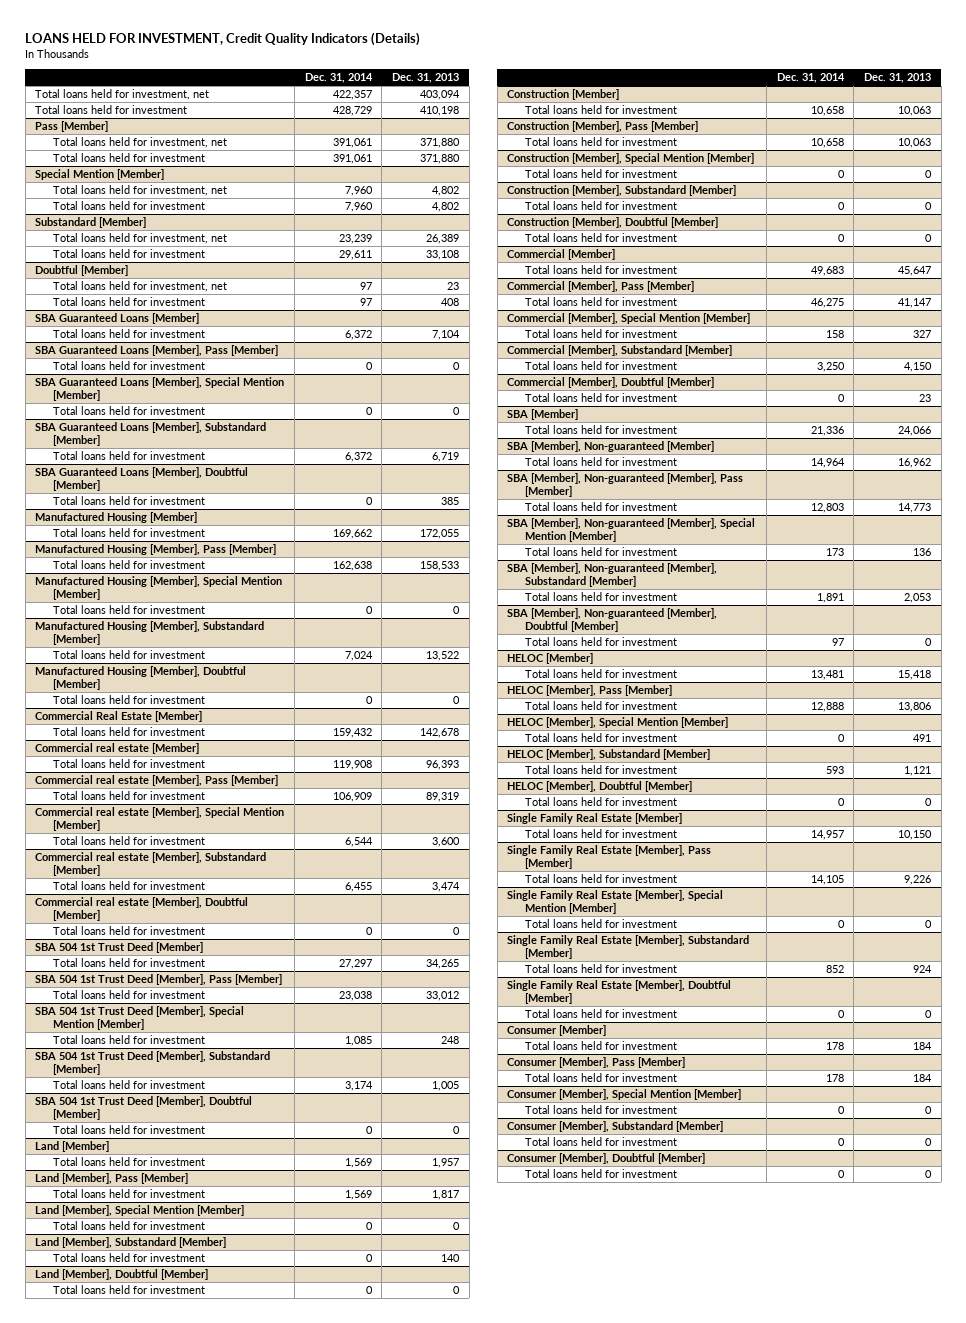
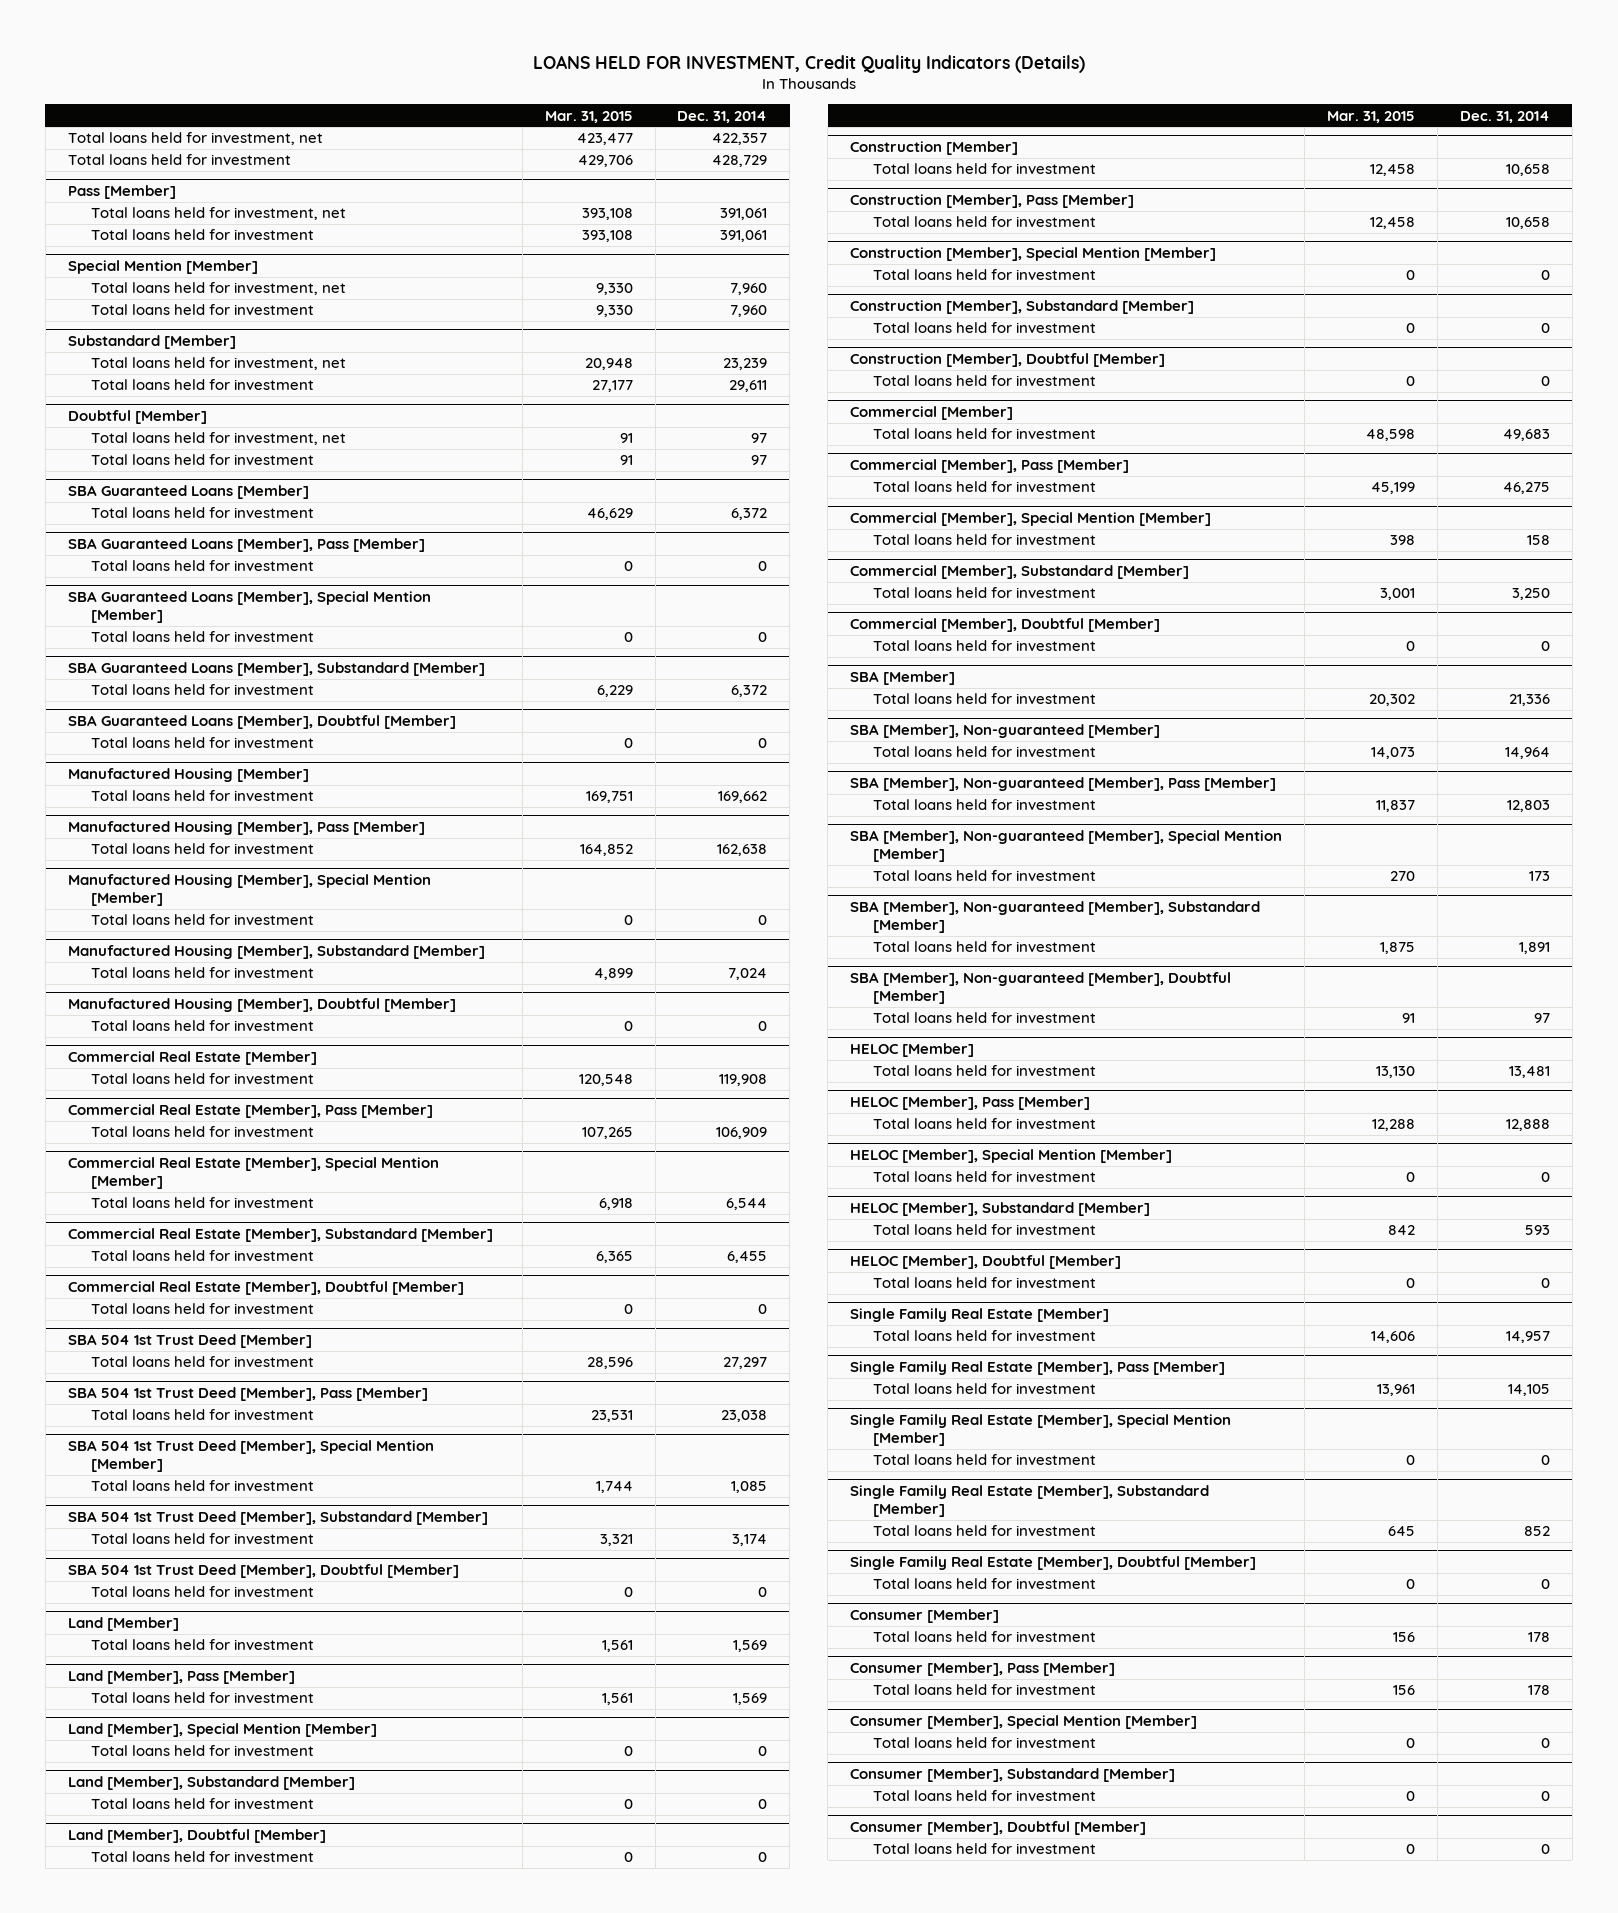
[391,73,459,84] Dec. 31, 2013 -> none
none -> [544,110,633,123] Mar. 31, 2015
[52,727,205,737] Total loans held for investment -> none
[35,743,200,755] Commercial real estate [Member] -> none
[35,775,279,787] Commercial real estate [Member], Pass [Member] -> [67,1104,433,1119] Commercial Real Estate [Member], Pass [Member]
[35,807,285,832] Commercial real estate [Member], Special Mention [Member] -> [67,1157,439,1190] Commercial Real Estate [Member], Special Mention [Member]
[35,852,267,877] Commercial real estate [Member], Substandard [Member] -> [67,1228,493,1243] Commercial Real Estate [Member], Substandard [Member]
[35,897,249,922] Commercial real estate [Member], Doubtful [Member] -> [67,1281,464,1296] Commercial Real Estate [Member], Doubtful [Member]

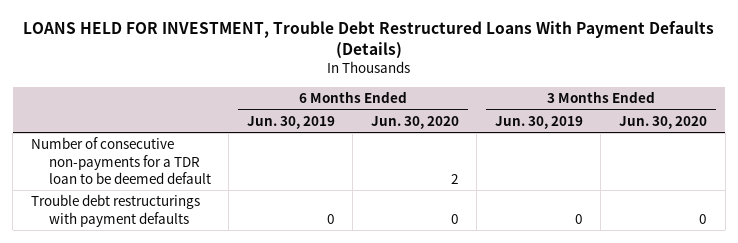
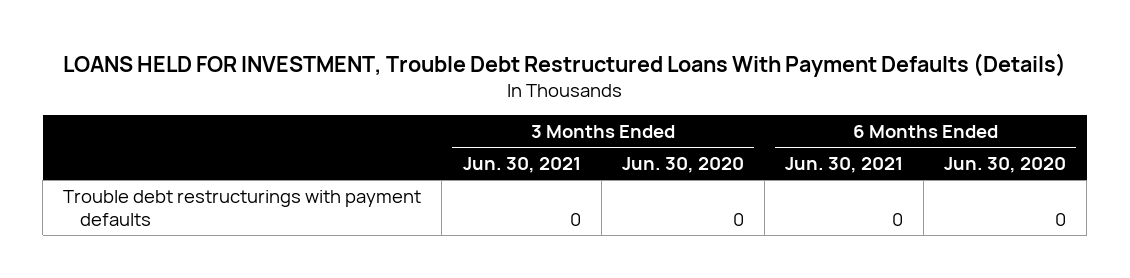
[246,115,335,129] Jun. 30, 2019 -> none
[494,115,583,129] Jun. 30, 2019 -> none
none -> [462,156,581,173] Jun. 30, 2021
none -> [784,156,903,173] Jun. 30, 2021
[30,137,211,184] Number of consecutive non-payments for a TDR loan to be deemed default -> none

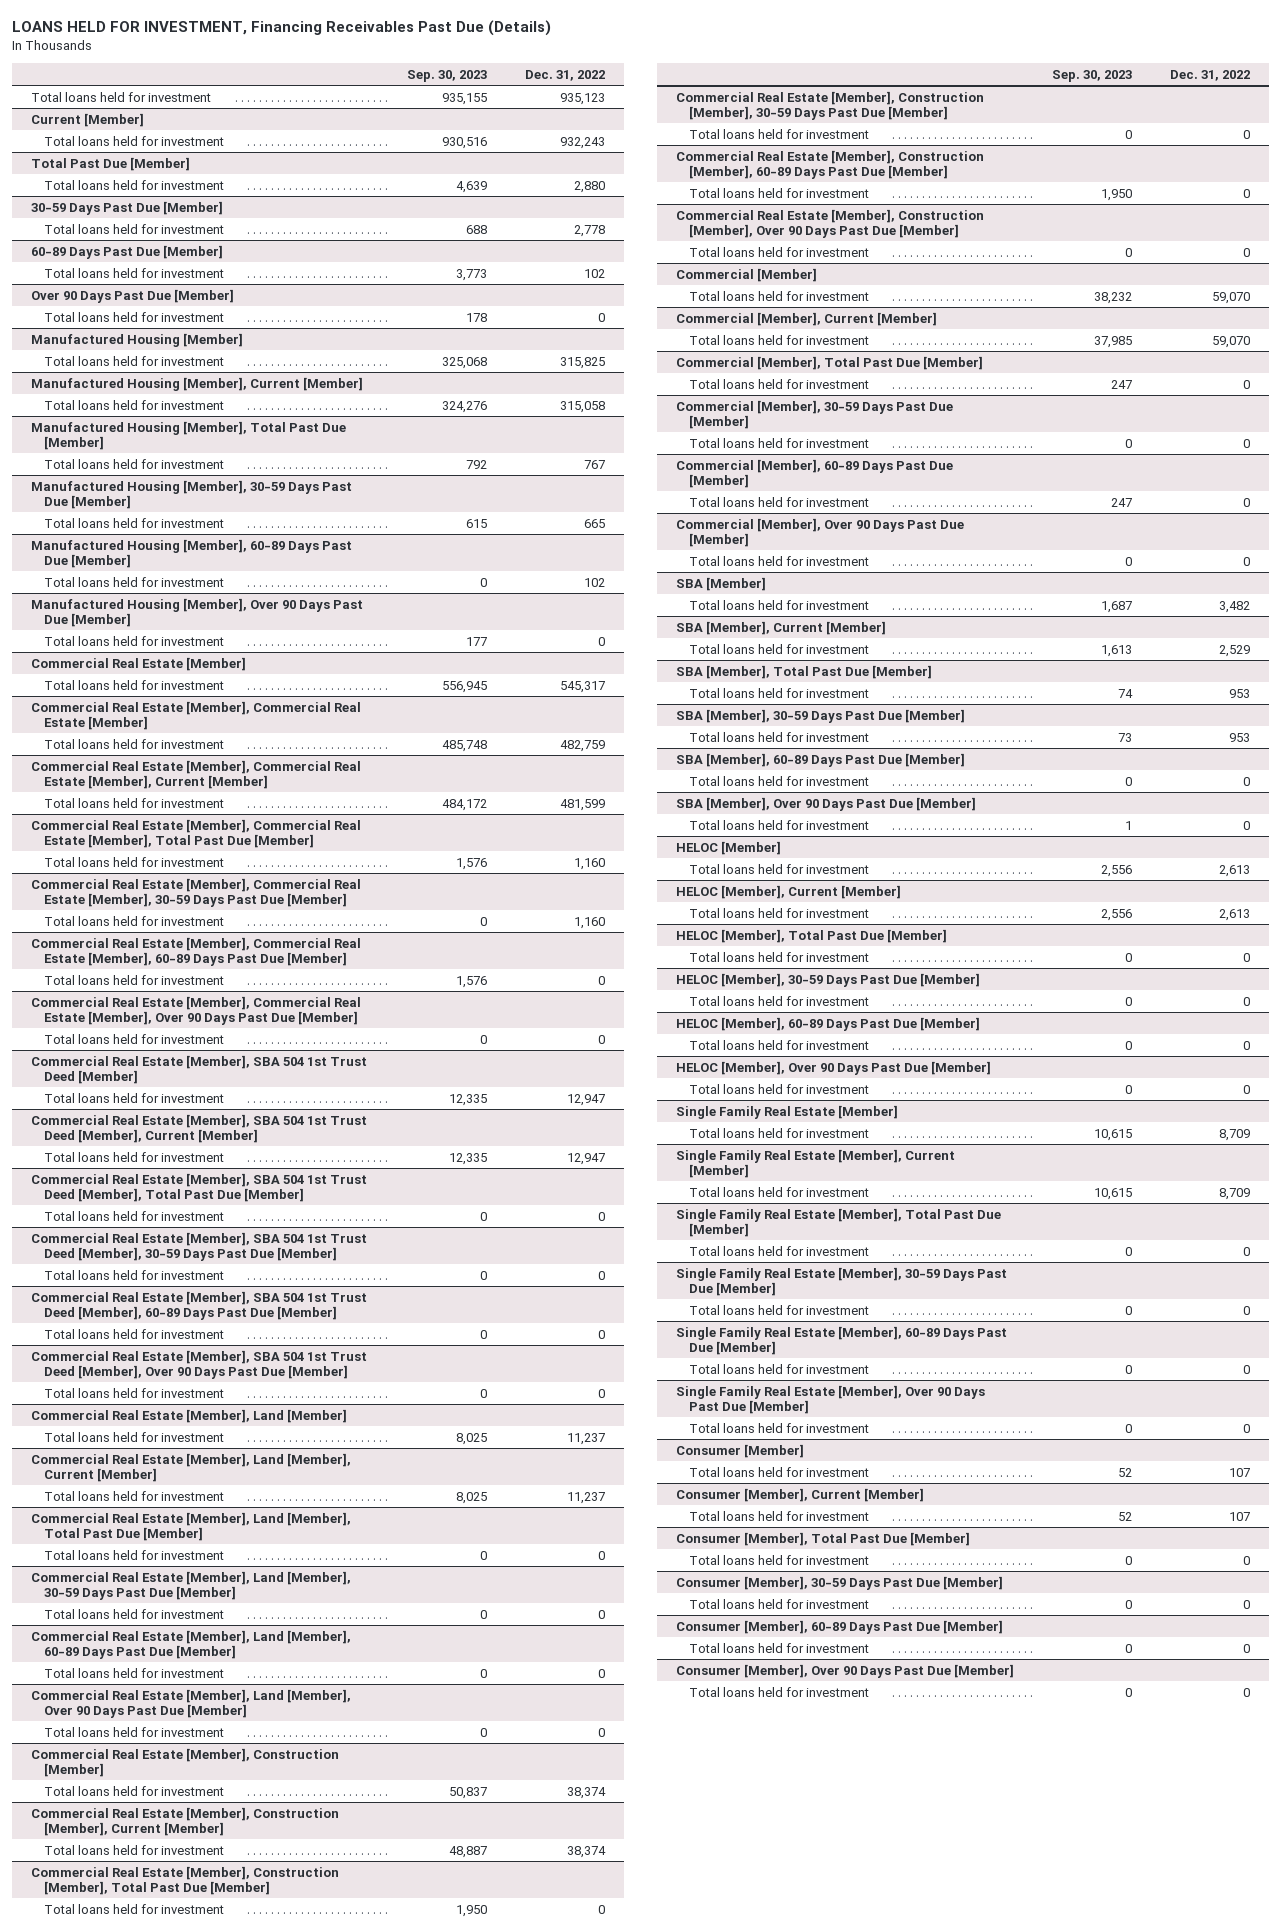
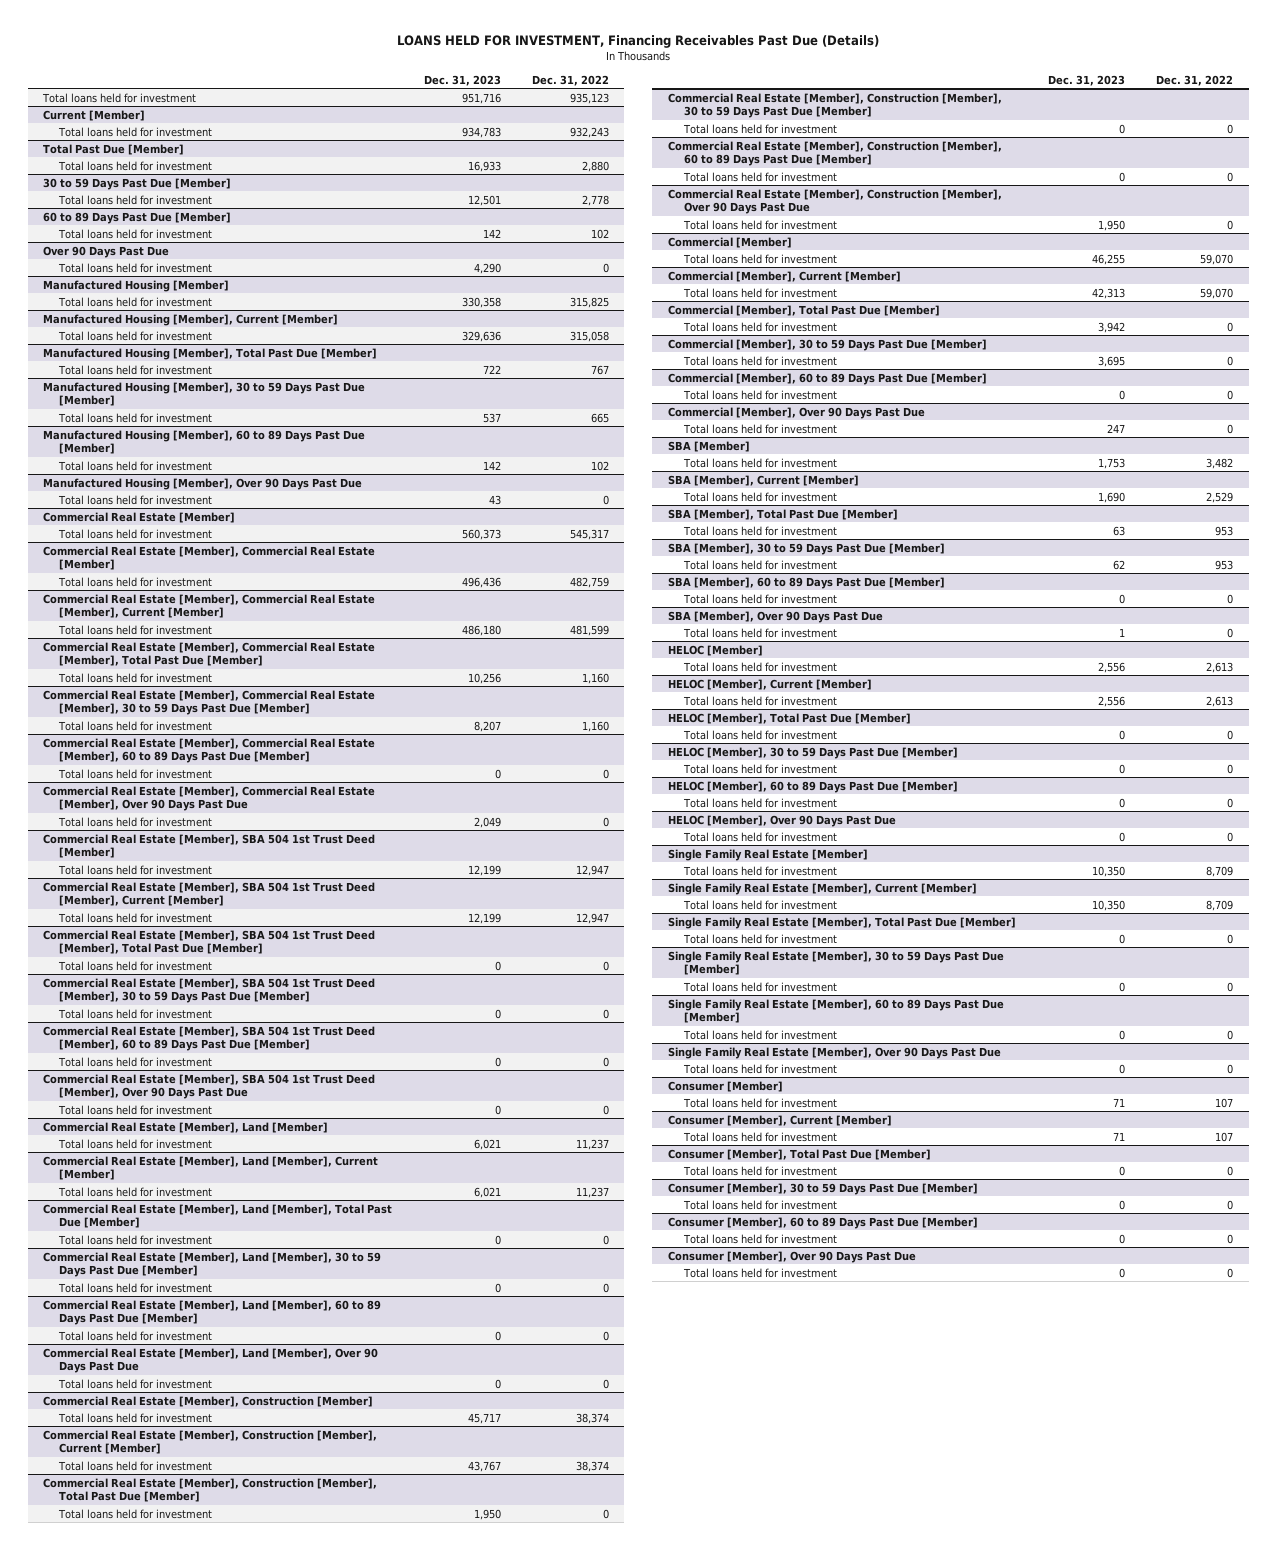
[407,69,488,82] Sep. 30, 2023 -> none
none -> [423,74,501,86] Dec. 31, 2023
[31,200,224,215] 30-59 Days Past Due [Member] -> [43,177,232,190] 30 to 59 Days Past Due [Member]
[31,244,224,259] 60-89 Days Past Due [Member] -> [43,211,232,224] 60 to 89 Days Past Due [Member]
[31,288,235,303] Over 90 Days Past Due [Member] -> [43,245,170,258] Over 90 Days Past Due
[31,479,353,510] Manufactured Housing [Member], 30-59 Days Past Due [Member] -> [43,381,366,407] Manufactured Housing [Member], 30 to 59 Days Past Due [Member]
[31,538,353,569] Manufactured Housing [Member], 60-89 Days Past Due [Member] -> [43,429,366,455] Manufactured Housing [Member], 60 to 89 Days Past Due [Member]
[31,597,364,628] Manufactured Housing [Member], Over 90 Days Past Due [Member] -> [43,477,363,490] Manufactured Housing [Member], Over 90 Days Past Due
[31,877,362,908] Commercial Real Estate [Member], Commercial Real Estate [Member], 30-59 Days Past Due [Member] -> [43,689,376,716] Commercial Real Estate [Member], Commercial Real Estate [Member], 30 to 59 Days Past Due [Member]
[31,936,362,967] Commercial Real Estate [Member], Commercial Real Estate [Member], 60-89 Days Past Due [Member] -> [43,737,376,764] Commercial Real Estate [Member], Commercial Real Estate [Member], 60 to 89 Days Past Due [Member]
[31,995,362,1026] Commercial Real Estate [Member], Commercial Real Estate [Member], Over 90 Days Past Due [Member] -> [43,785,376,812] Commercial Real Estate [Member], Commercial Real Estate [Member], Over 90 Days Past Due
[31,1231,368,1262] Commercial Real Estate [Member], SBA 504 1st Trust Deed [Member], 30-59 Days Past Due [Member] -> [43,977,376,1004] Commercial Real Estate [Member], SBA 504 1st Trust Deed [Member], 30 to 59 Days Past Due [Member]
[31,1290,368,1321] Commercial Real Estate [Member], SBA 504 1st Trust Deed [Member], 60-89 Days Past Due [Member] -> [43,1025,376,1052] Commercial Real Estate [Member], SBA 504 1st Trust Deed [Member], 60 to 89 Days Past Due [Member]
[31,1349,368,1380] Commercial Real Estate [Member], SBA 504 1st Trust Deed [Member], Over 90 Days Past Due [Member] -> [43,1073,376,1100] Commercial Real Estate [Member], SBA 504 1st Trust Deed [Member], Over 90 Days Past Due
[31,1570,352,1601] Commercial Real Estate [Member], Land [Member], 30-59 Days Past Due [Member] -> [43,1251,382,1278] Commercial Real Estate [Member], Land [Member], 30 to 59 Days Past Due [Member]
[31,1629,352,1660] Commercial Real Estate [Member], Land [Member], 60-89 Days Past Due [Member] -> [43,1299,382,1326] Commercial Real Estate [Member], Land [Member], 60 to 89 Days Past Due [Member]
[31,1688,352,1719] Commercial Real Estate [Member], Land [Member], Over 90 Days Past Due [Member] -> [43,1347,379,1374] Commercial Real Estate [Member], Land [Member], Over 90 Days Past Due
[676,90,985,121] Commercial Real Estate [Member], Construction [Member], 30-59 Days Past Due [Member] -> [667,92,1002,119] Commercial Real Estate [Member], Construction [Member], 30 to 59 Days Past Due [Member]
[676,149,985,180] Commercial Real Estate [Member], Construction [Member], 60-89 Days Past Due [Member] -> [667,140,1002,167] Commercial Real Estate [Member], Construction [Member], 60 to 89 Days Past Due [Member]
[676,208,985,239] Commercial Real Estate [Member], Construction [Member], Over 90 Days Past Due [Member] -> [667,188,1002,215] Commercial Real Estate [Member], Construction [Member], Over 90 Days Past Due
[676,399,954,430] Commercial [Member], 30-59 Days Past Due [Member] -> [667,338,987,351] Commercial [Member], 30 to 59 Days Past Due [Member]
[676,458,954,489] Commercial [Member], 60-89 Days Past Due [Member] -> [667,372,987,385] Commercial [Member], 60 to 89 Days Past Due [Member]
[676,517,965,548] Commercial [Member], Over 90 Days Past Due [Member] -> [667,406,925,419] Commercial [Member], Over 90 Days Past Due
[676,708,966,723] SBA [Member], 30-59 Days Past Due [Member] -> [667,542,945,555] SBA [Member], 30 to 59 Days Past Due [Member]
[676,752,966,767] SBA [Member], 60-89 Days Past Due [Member] -> [667,576,945,589] SBA [Member], 60 to 89 Days Past Due [Member]
[676,796,977,811] SBA [Member], Over 90 Days Past Due [Member] -> [667,610,883,623] SBA [Member], Over 90 Days Past Due
[676,972,981,987] HELOC [Member], 30-59 Days Past Due [Member] -> [667,746,958,759] HELOC [Member], 30 to 59 Days Past Due [Member]
[676,1016,981,1031] HELOC [Member], 60-89 Days Past Due [Member] -> [667,780,958,793] HELOC [Member], 60 to 89 Days Past Due [Member]
[676,1060,992,1075] HELOC [Member], Over 90 Days Past Due [Member] -> [667,814,896,827] HELOC [Member], Over 90 Days Past Due
[676,1266,1008,1297] Single Family Real Estate [Member], 30-59 Days Past Due [Member] -> [667,950,1004,976] Single Family Real Estate [Member], 30 to 59 Days Past Due [Member]
[676,1325,1008,1356] Single Family Real Estate [Member], 60-89 Days Past Due [Member] -> [667,998,1004,1024] Single Family Real Estate [Member], 60 to 89 Days Past Due [Member]
[676,1384,986,1415] Single Family Real Estate [Member], Over 90 Days Past Due [Member] -> [667,1046,1001,1059] Single Family Real Estate [Member], Over 90 Days Past Due
[676,1575,1004,1590] Consumer [Member], 30-59 Days Past Due [Member] -> [667,1182,978,1195] Consumer [Member], 30 to 59 Days Past Due [Member]
[676,1619,1004,1634] Consumer [Member], 60-89 Days Past Due [Member] -> [667,1216,978,1229] Consumer [Member], 60 to 89 Days Past Due [Member]
[676,1663,1015,1678] Consumer [Member], Over 90 Days Past Due [Member] -> [667,1250,916,1263] Consumer [Member], Over 90 Days Past Due

